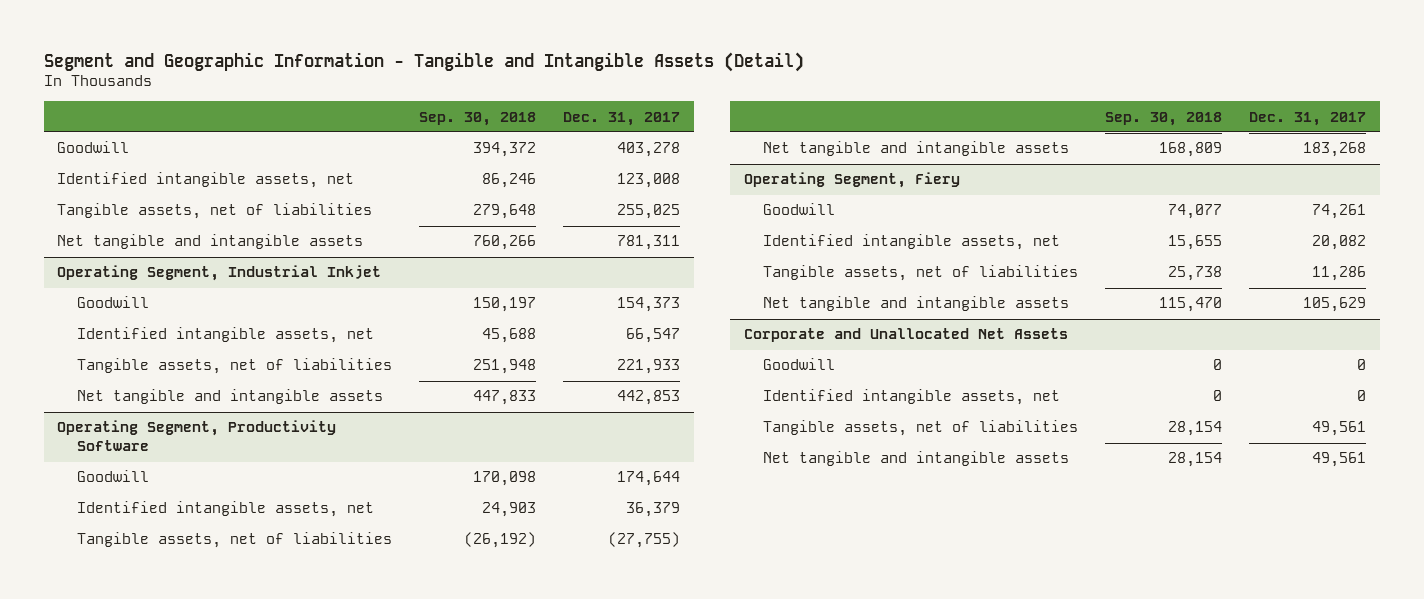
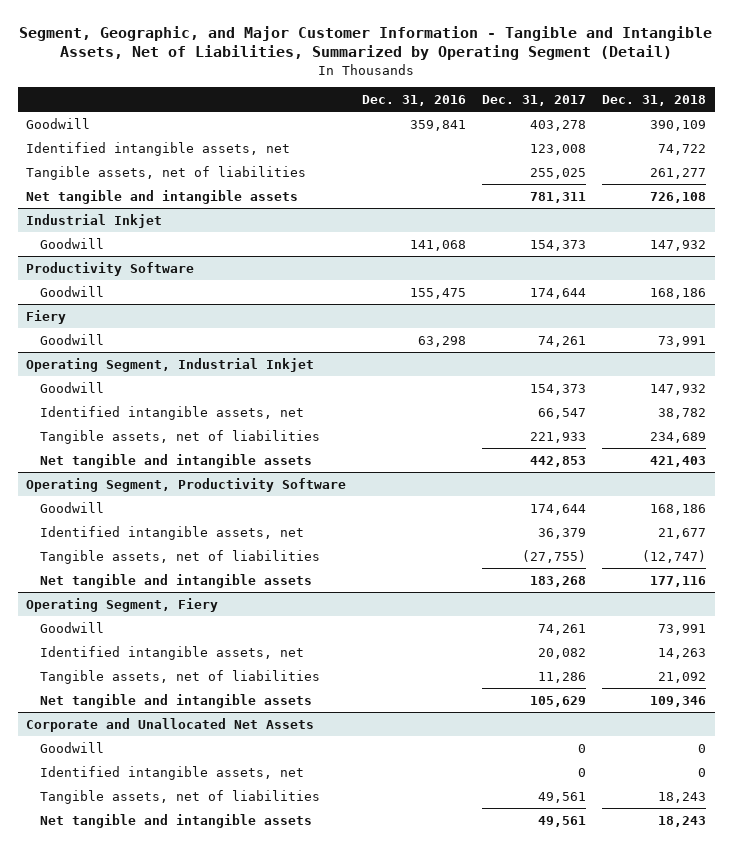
[43,51,804,72] Segment and Geographic Information - Tangible and Intangible Assets (Detail) -> [19,25,713,61] Segment, Geographic, and Major Customer Information - Tangible and Intangible Assets, Net of Liabilities, Summarized by Operating Segment (Detail)
[418,111,536,126] Sep. 30, 2018 -> none
none -> [362,94,467,106] Dec. 31, 2016
none -> [602,94,707,106] Dec. 31, 2018
none -> [26,213,163,228] Industrial Inkjet
none -> [40,237,105,249] Goodwill
none -> [26,261,195,276] Productivity Software
none -> [40,285,105,297] Goodwill
none -> [26,309,67,324] Fiery
none -> [40,333,105,345] Goodwill

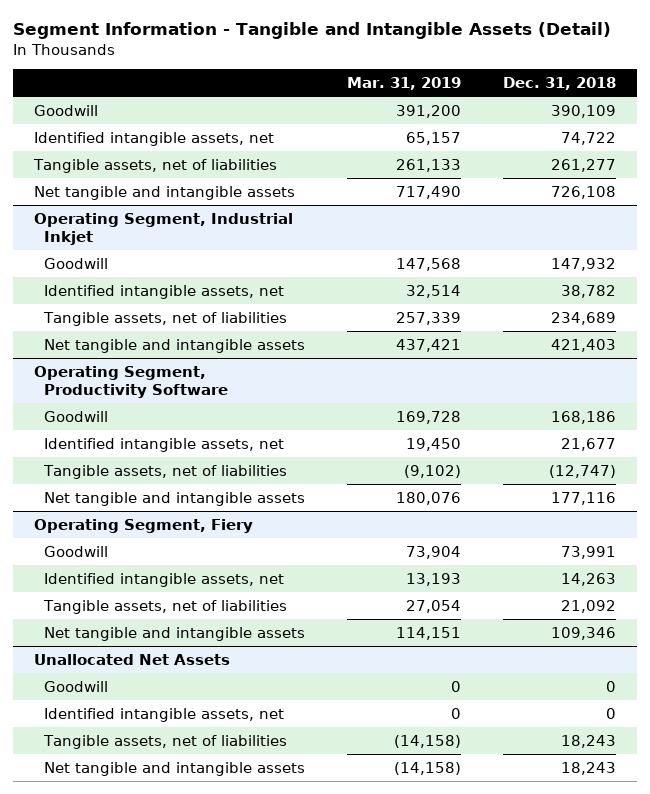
[19,25,713,61] Segment, Geographic, and Major Customer Information - Tangible and Intangible Assets, Net of Liabilities, Summarized by Operating Segment (Detail) -> [13,22,612,40] Segment Information - Tangible and Intangible Assets (Detail)
[362,94,467,106] Dec. 31, 2016 -> none
[482,94,587,106] Dec. 31, 2017 -> none
none -> [347,76,462,90] Mar. 31, 2019
[26,213,163,228] Industrial Inkjet -> none
[40,237,105,249] Goodwill -> none
[26,261,195,276] Productivity Software -> none
[40,285,105,297] Goodwill -> none
[26,309,67,324] Fiery -> none
[40,333,105,345] Goodwill -> none
[26,717,315,732] Corporate and Unallocated Net Assets -> [34,653,231,665] Unallocated Net Assets

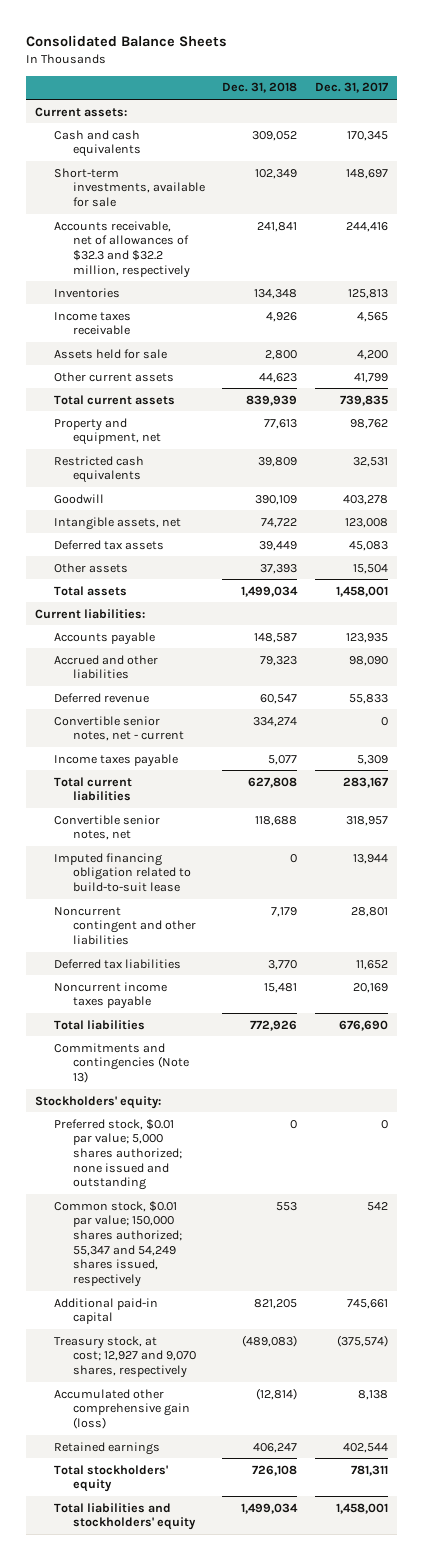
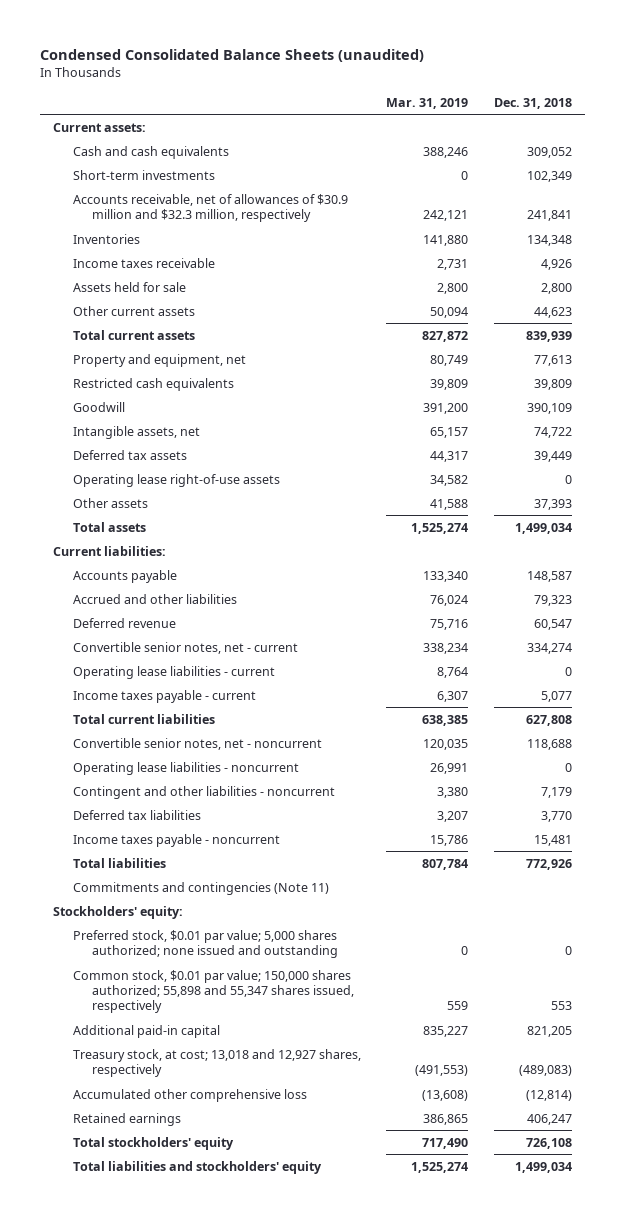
[26,34,228,47] Consolidated Balance Sheets -> [40,49,425,63] Condensed Consolidated Balance Sheets (unaudited)
[315,82,389,94] Dec. 31, 2017 -> none
none -> [386,97,469,109] Mar. 31, 2019
[53,167,205,207] Short-term investments, available for sale -> [72,169,215,180] Short-term investments
[53,220,190,278] Accounts receivable, net of allowances of $32.3 and $32.2 million, respectively -> [72,193,348,223] Accounts receivable, net of allowances of $30.9 million and $32.3 million, respectively
none -> [72,473,280,487] Operating lease right-of-use assets
none -> [72,665,275,679] Operating lease liabilities - current
[53,753,178,767] Income taxes payable -> [72,689,256,703] Income taxes payable - current
[53,852,191,892] Imputed financing obligation related to build-to-suit lease -> none
[53,814,160,841] Convertible senior notes, net -> [72,737,322,750] Convertible senior notes, net - noncurrent
none -> [72,761,299,775] Operating lease liabilities - noncurrent
[53,906,196,945] Noncurrent contingent and other liabilities -> [72,785,335,799] Contingent and other liabilities - noncurrent
[53,981,167,1010] Noncurrent income taxes payable -> [72,833,280,847] Income taxes payable - noncurrent
[53,1042,189,1083] Commitments and contingencies (Note 13) -> [72,881,329,895] Commitments and contingencies (Note 11)
[53,1200,182,1288] Common stock, $0.01 par value; 150,000 shares authorized; 55,347 and 54,249 shares issued, respectively -> [72,969,355,1014] Common stock, $0.01 par value; 150,000 shares authorized; 55,898 and 55,347 shares issued, respectively
[53,1335,196,1378] Treasury stock, at cost; 12,927 and 9,070 shares, respectively -> [72,1048,361,1078] Treasury stock, at cost; 13,018 and 12,927 shares, respectively
[53,1388,190,1429] Accumulated other comprehensive gain (loss) -> [72,1088,307,1102] Accumulated other comprehensive loss

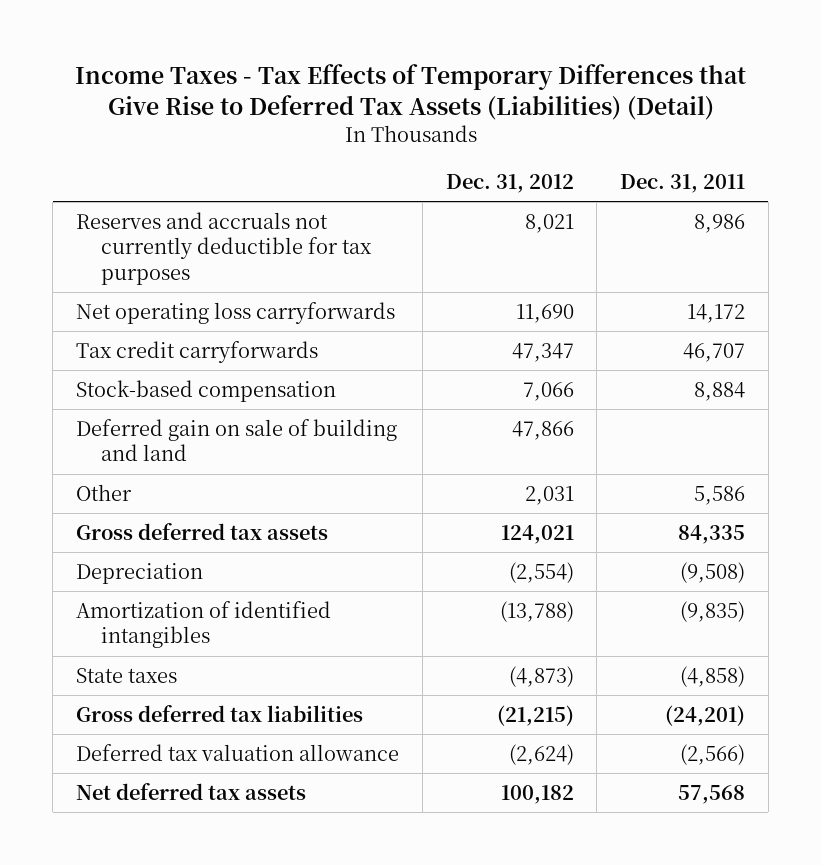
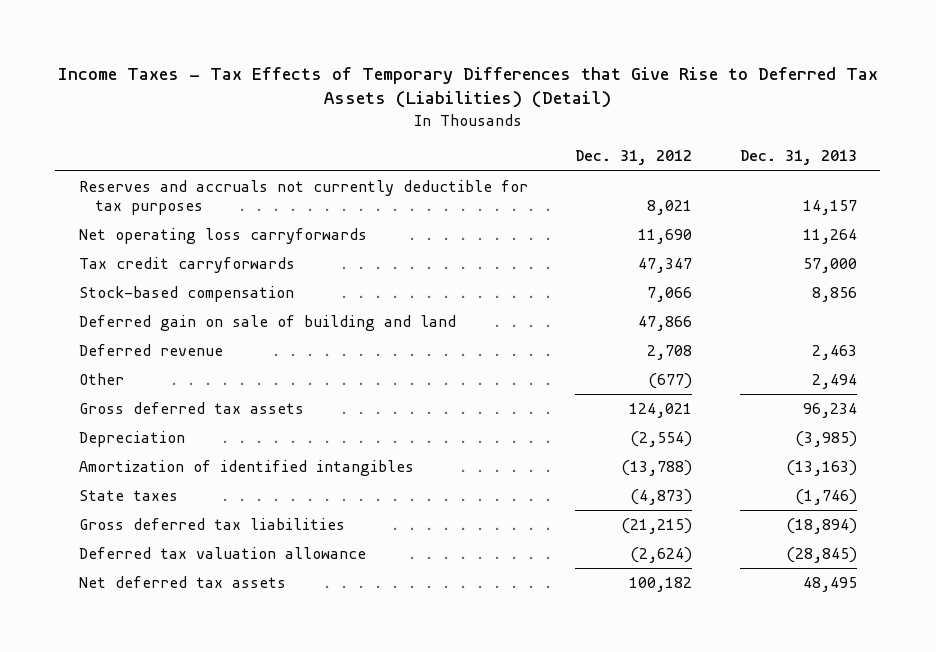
[620,173,746,193] Dec. 31, 2011 -> none
none -> [739,150,857,166] Dec. 31, 2013
none -> [78,344,223,357] Deferred revenue
[524,485,574,505] 2,031 -> [648,373,693,390] (677)

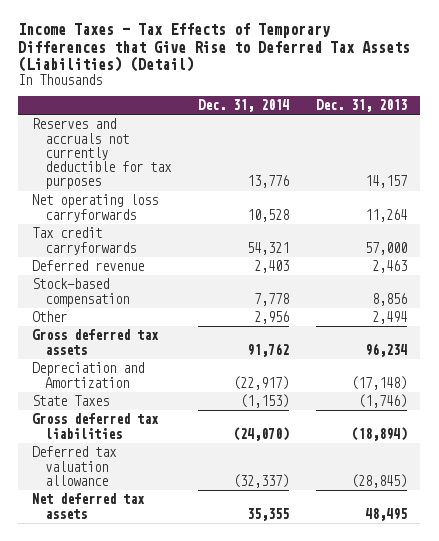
[575,150,693,166] Dec. 31, 2012 -> none
none -> [197,99,289,113] Dec. 31, 2014
[78,315,456,332] Deferred gain on sale of building and land -> none
[78,286,294,303] Stock-based compensation -> [31,278,129,307] Stock-based compensation
[78,460,414,477] Amortization of identified intangibles -> none
[78,431,185,448] Depreciation -> [31,362,144,388] Depreciation and Amortization
[794,431,857,448] (3,985) -> [350,375,407,390] (17,148)
[78,490,178,502] State taxes -> [31,395,109,407] State Taxes

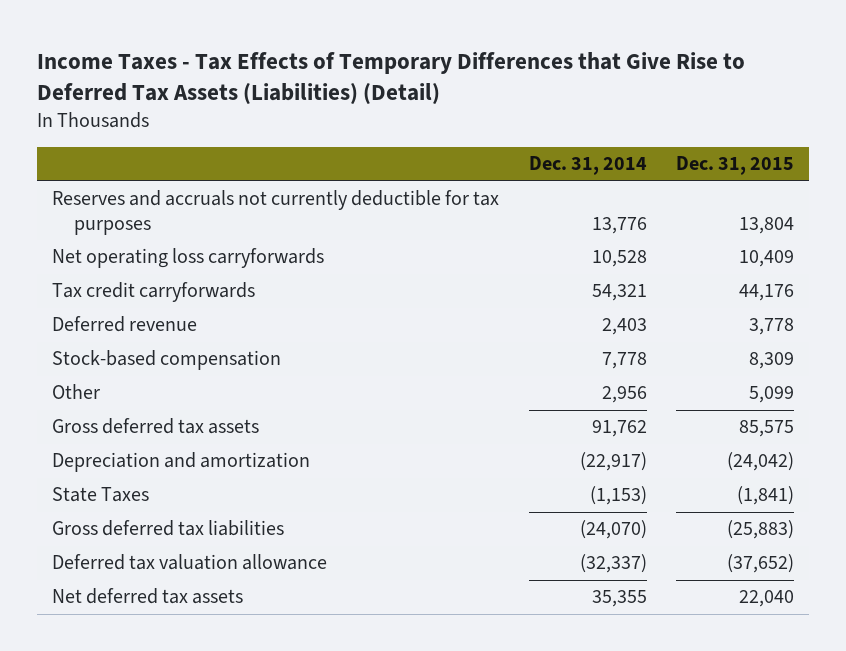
[315,99,407,113] Dec. 31, 2013 -> none
none -> [675,156,794,176] Dec. 31, 2015
[31,362,144,388] Depreciation and Amortization -> [52,452,311,473] Depreciation and amortization

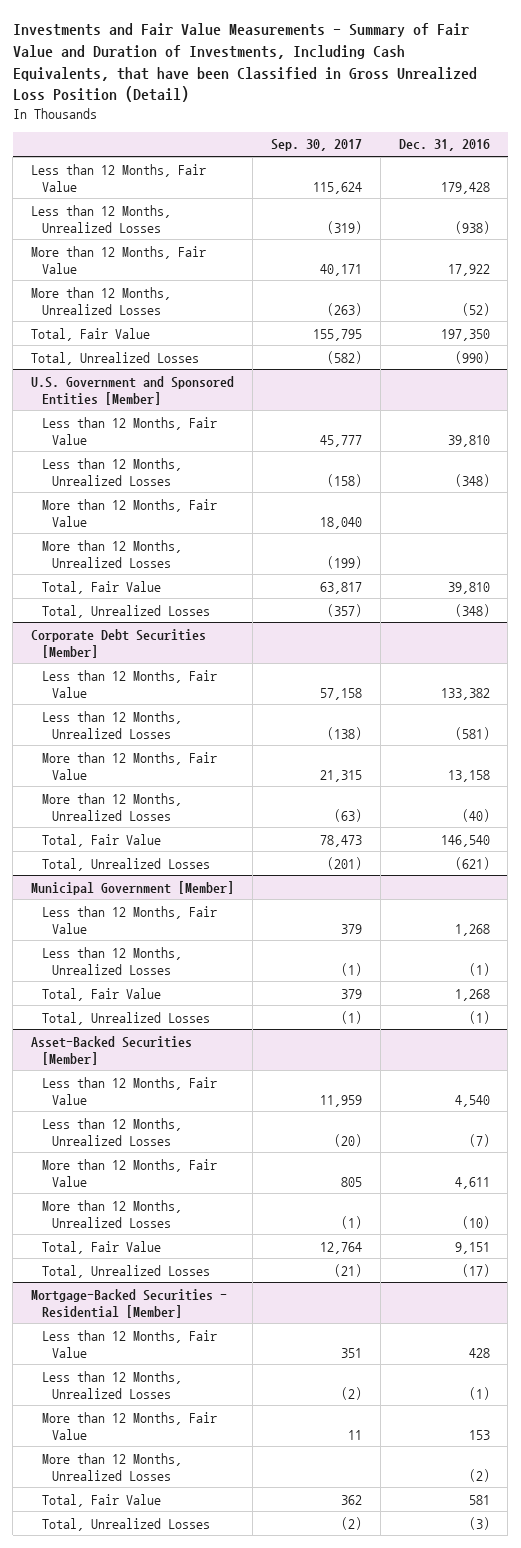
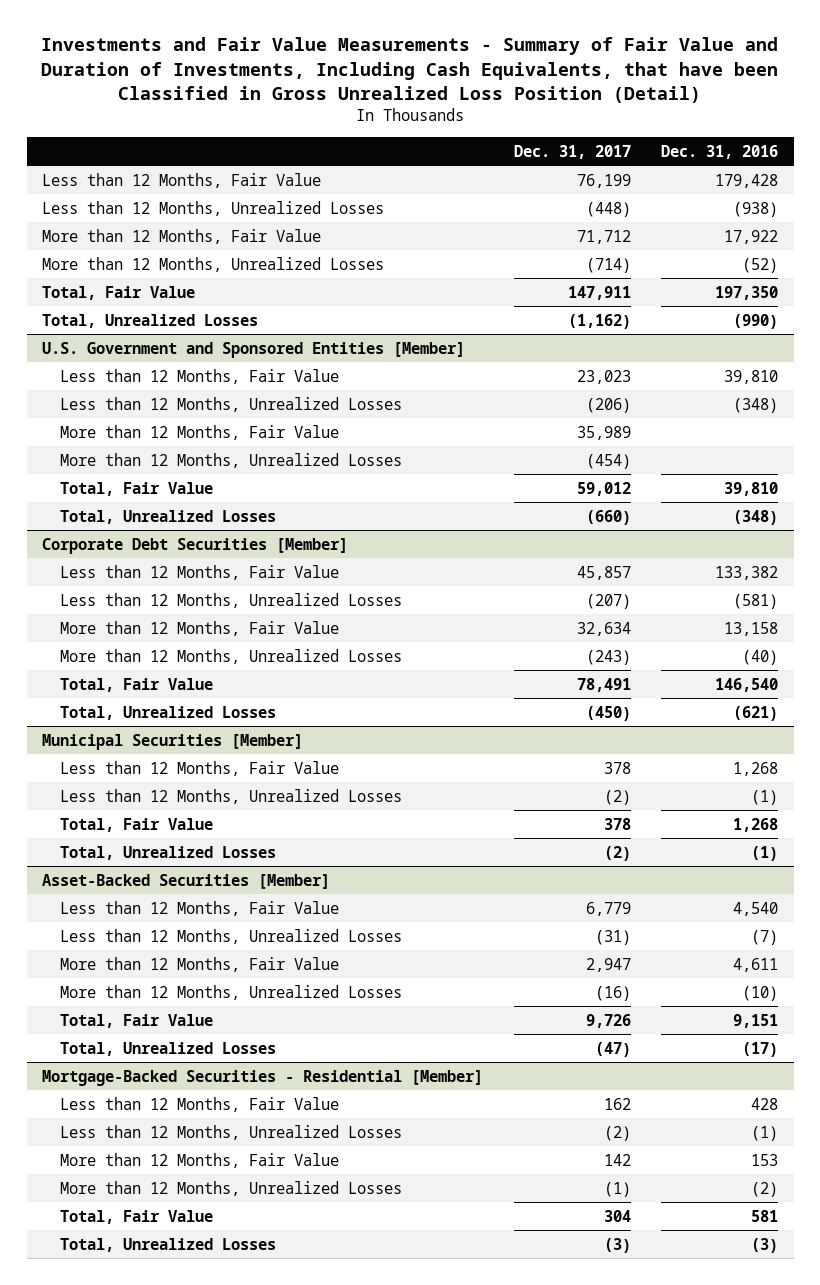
[270,139,362,152] Sep. 30, 2017 -> none
none -> [513,144,631,159] Dec. 31, 2017
[31,880,235,895] Municipal Government [Member] -> [42,733,304,750] Municipal Securities [Member]

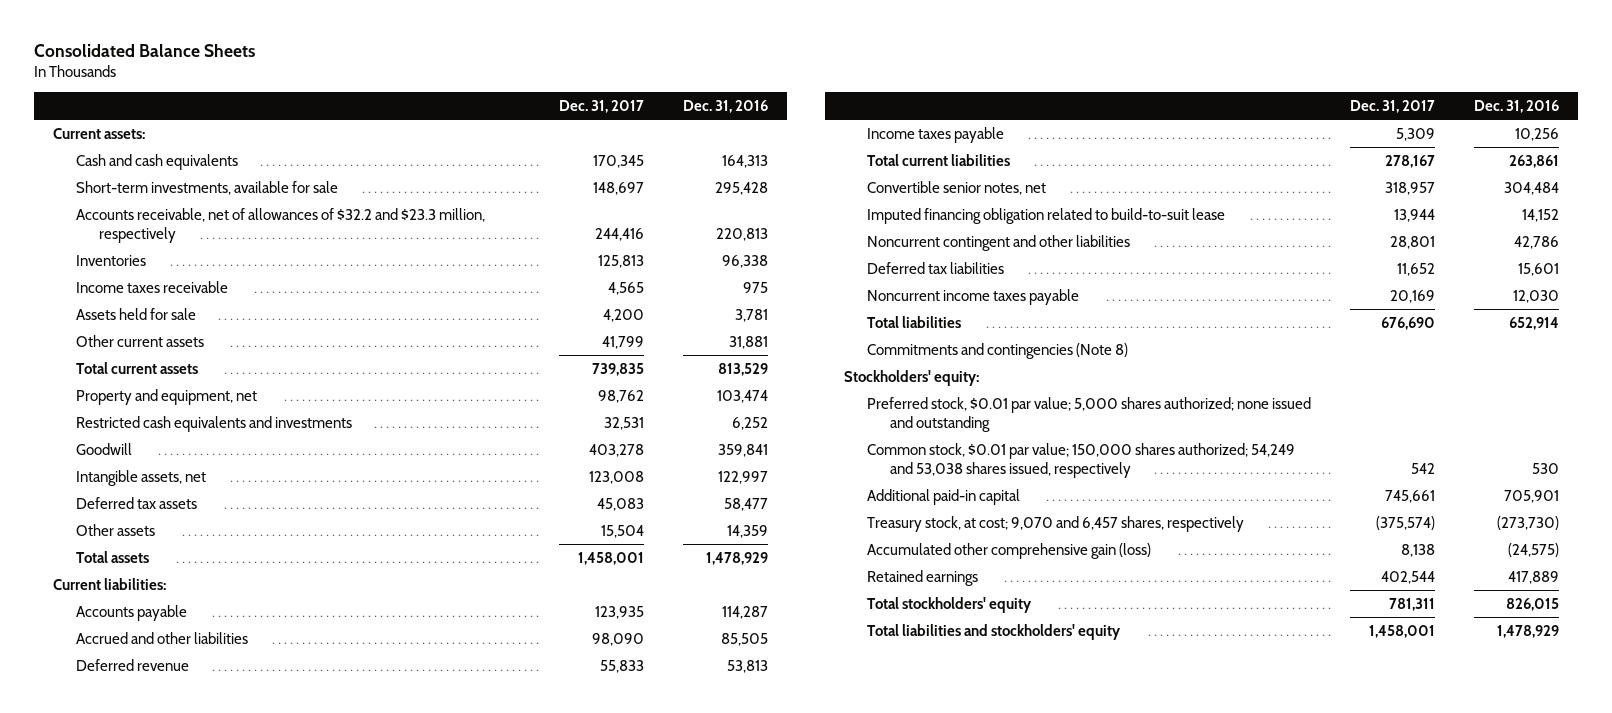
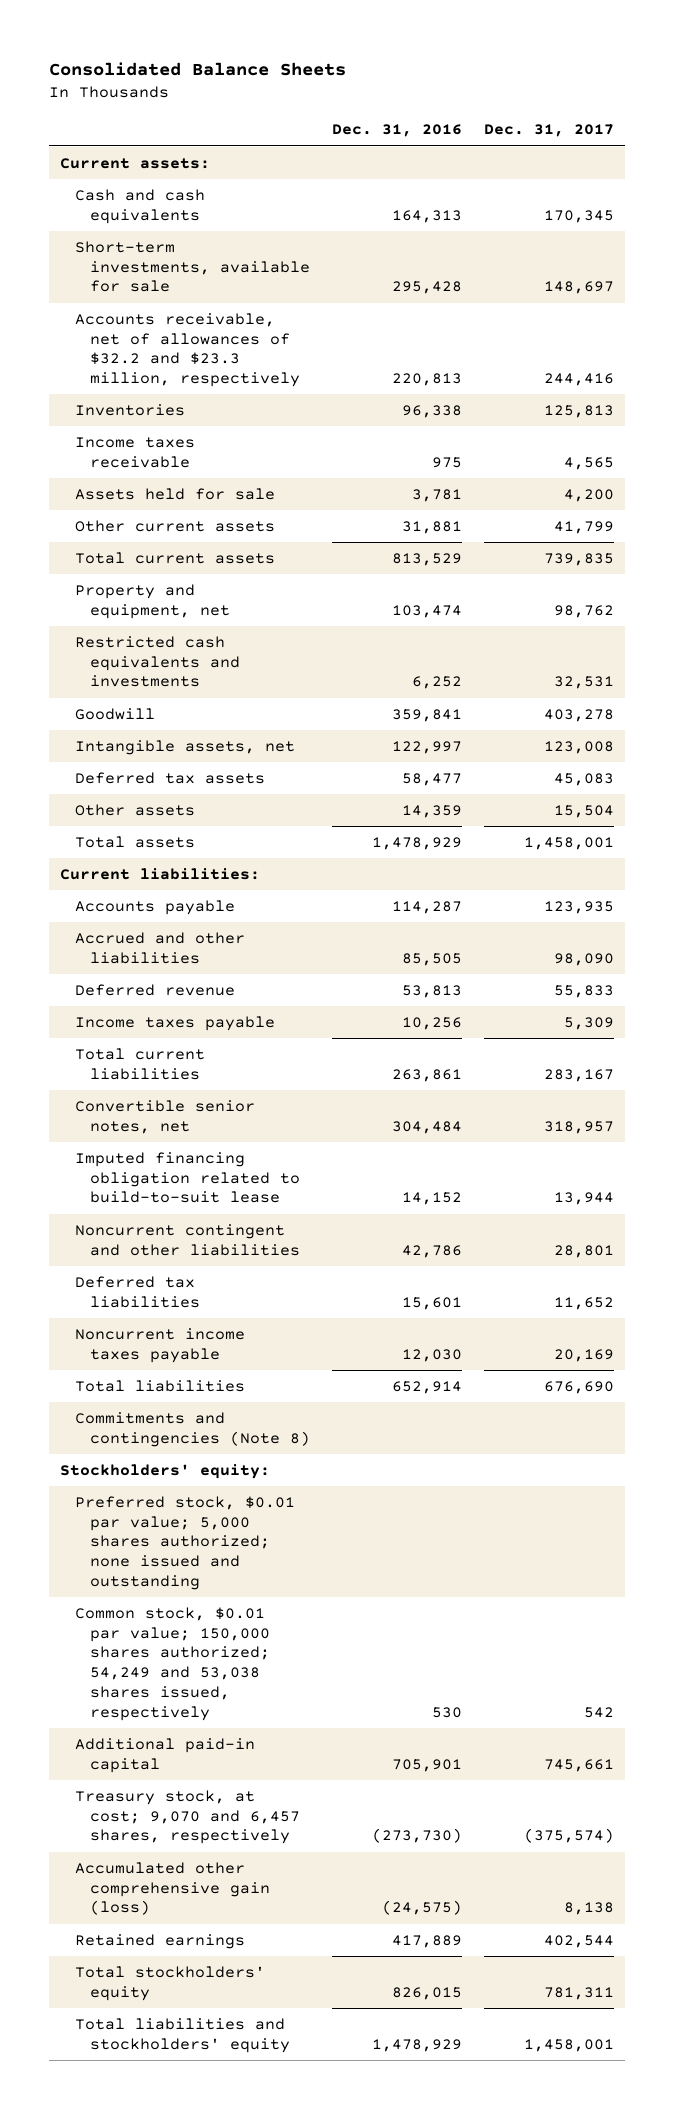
[1385,154,1436,168] 278,167 -> [543,1068,614,1082] 283,167

